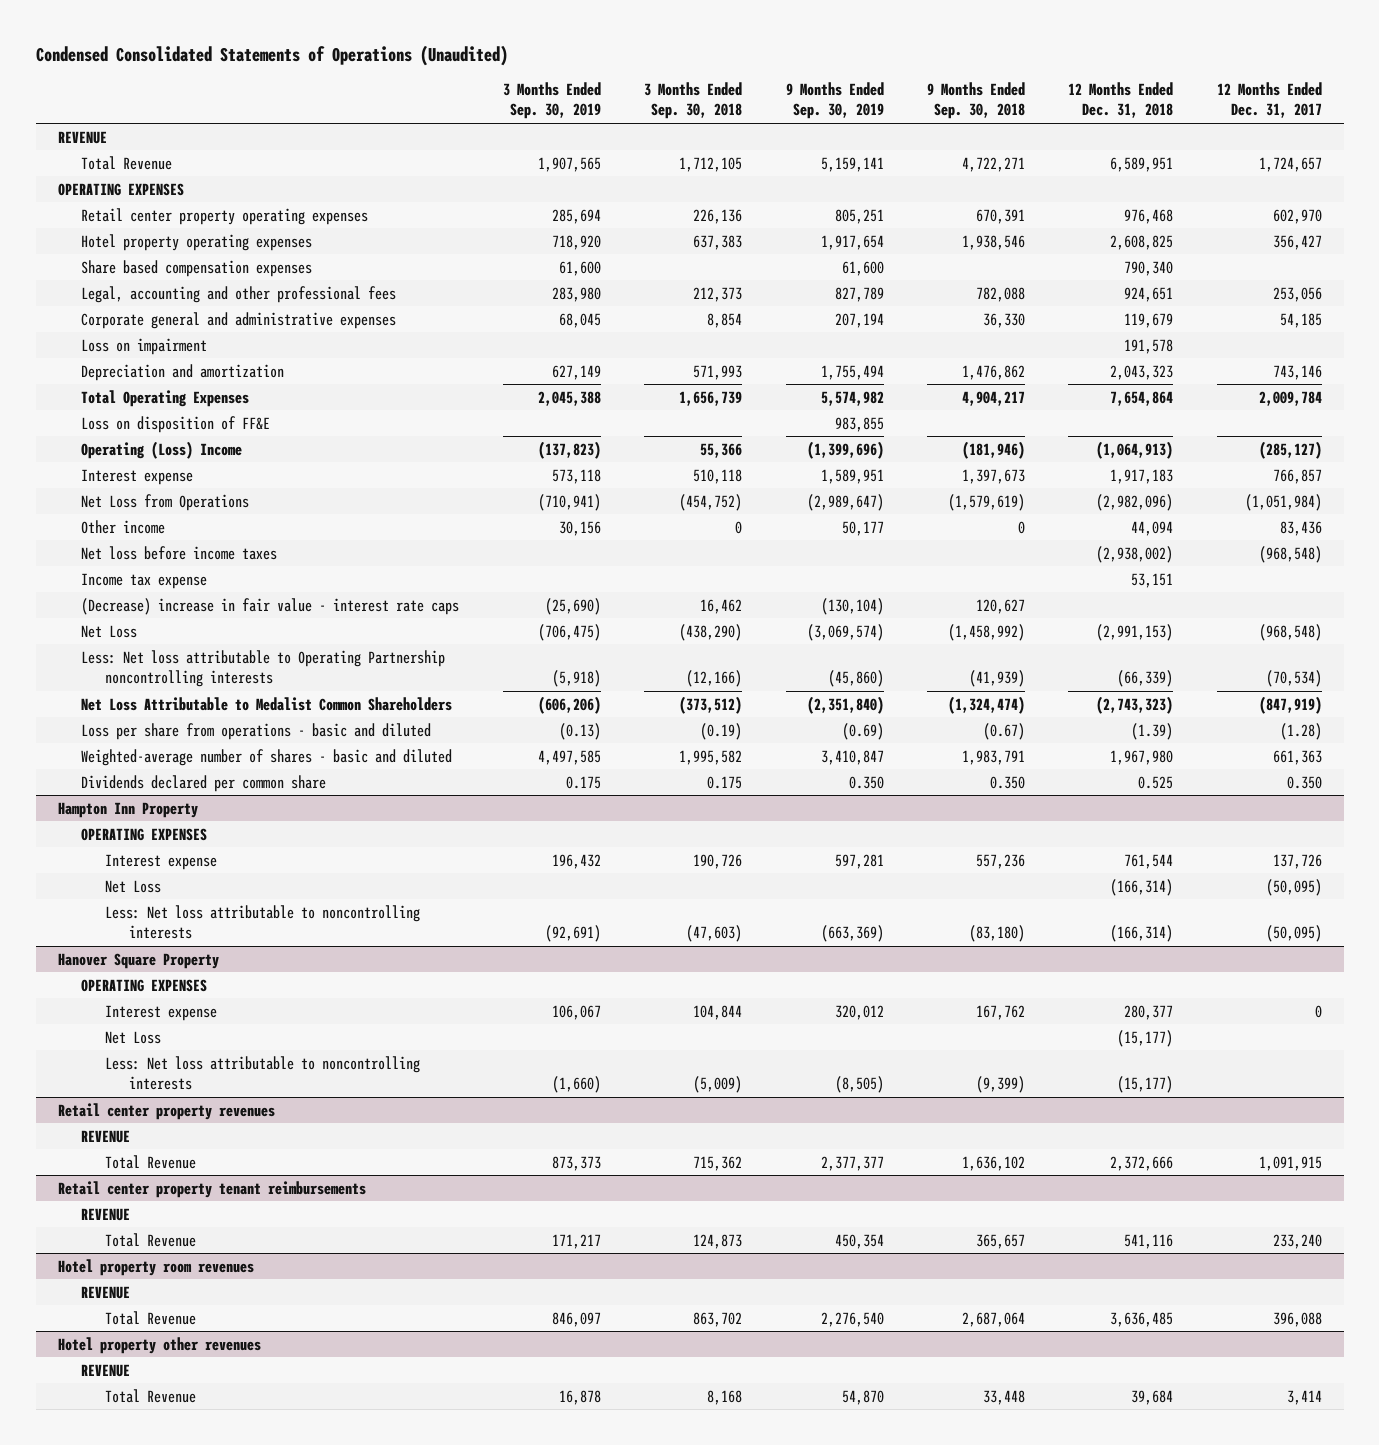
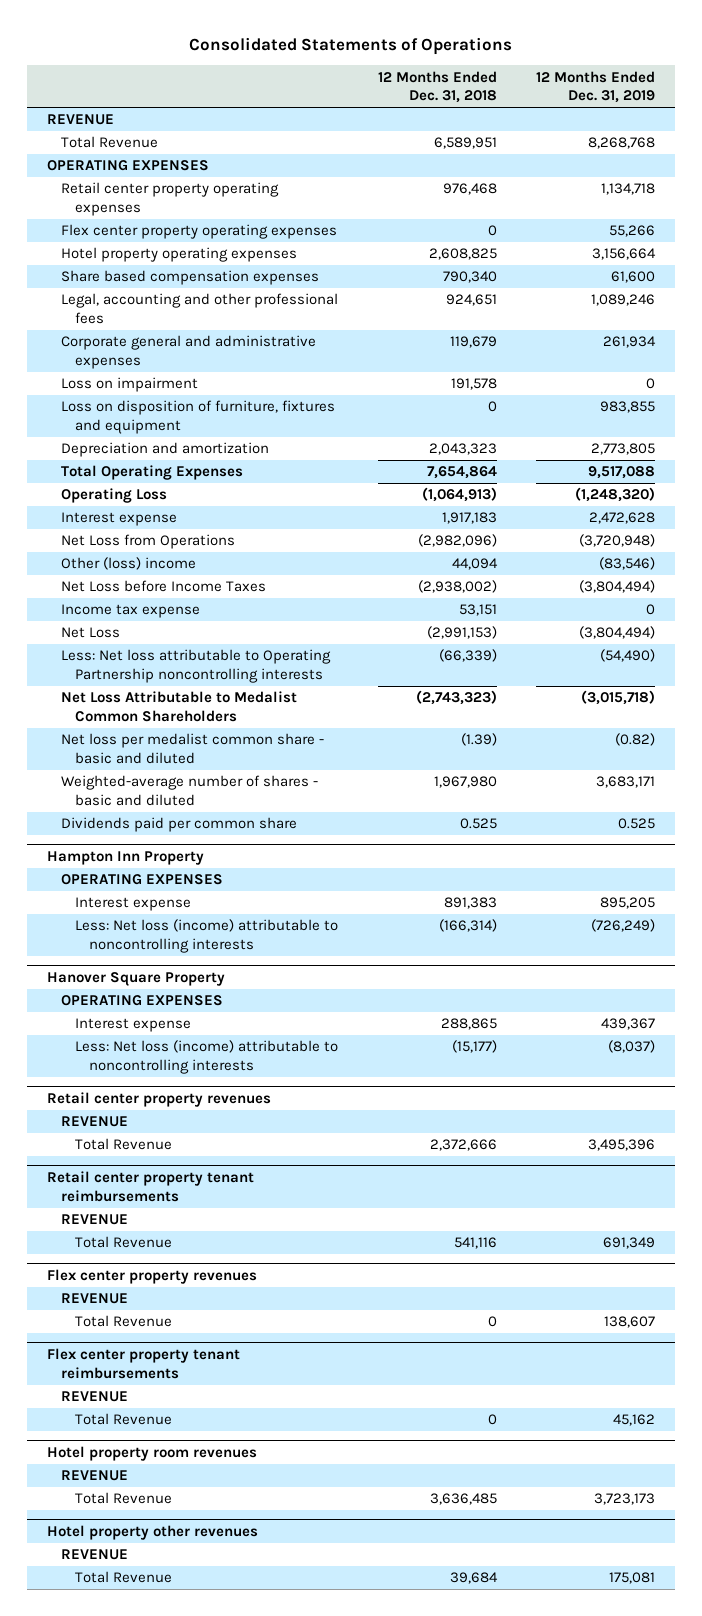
[35,44,508,66] Condensed Consolidated Statements of Operations (Unaudited) -> [189,37,513,56] Consolidated Statements of Operations
[502,82,601,120] 3 Months Ended Sep. 30, 2019 -> none
[644,82,743,120] 3 Months Ended Sep. 30, 2018 -> none
[785,82,884,120] 9 Months Ended Sep. 30, 2019 -> none
[927,82,1026,120] 9 Months Ended Sep. 30, 2018 -> none
[1216,82,1322,119] 12 Months Ended Dec. 31, 2017 -> none
none -> [536,70,656,104] 12 Months Ended Dec. 31, 2019
none -> [61,224,338,240] Flex center property operating expenses
none -> [61,400,336,435] Loss on disposition of furniture, fixtures and equipment
[81,415,271,433] Loss on disposition of FF&E -> none
[81,440,243,459] Operating (Loss) Income -> [61,488,168,504] Operating Loss
[81,519,166,534] Other income -> [61,557,197,571] Other (loss) income
[81,545,278,560] Net loss before income taxes -> [61,580,267,593] Net Loss before Income Taxes
[81,597,460,615] (Decrease) increase in fair value - interest rate caps -> none
[81,722,432,740] Loss per share from operations - basic and diluted -> [61,733,325,765] Net loss per medalist common share - basic and diluted
[81,774,327,792] Dividends declared per common share -> [61,817,298,833] Dividends paid per common share
[105,879,162,893] Net Loss -> none
[1124,853,1174,869] 761,544 -> [443,897,497,910] 891,383
[105,904,421,940] Less: Net loss attributable to noncontrolling interests -> [75,919,339,954] Less: Net loss (income) attributable to noncontrolling interests
[105,1030,162,1044] Net Loss -> none
[1124,1004,1174,1020] 280,377 -> [440,1018,497,1031] 288,865
[105,1055,421,1091] Less: Net loss attributable to noncontrolling interests -> [75,1040,339,1075] Less: Net loss (income) attributable to noncontrolling interests
none -> [46,1268,257,1284] Flex center property revenues
none -> [61,1293,129,1305] REVENUE
none -> [75,1315,173,1328] Total Revenue
none -> [46,1347,240,1379] Flex center property tenant reimbursements
none -> [61,1391,129,1403] REVENUE
none -> [75,1413,173,1426] Total Revenue

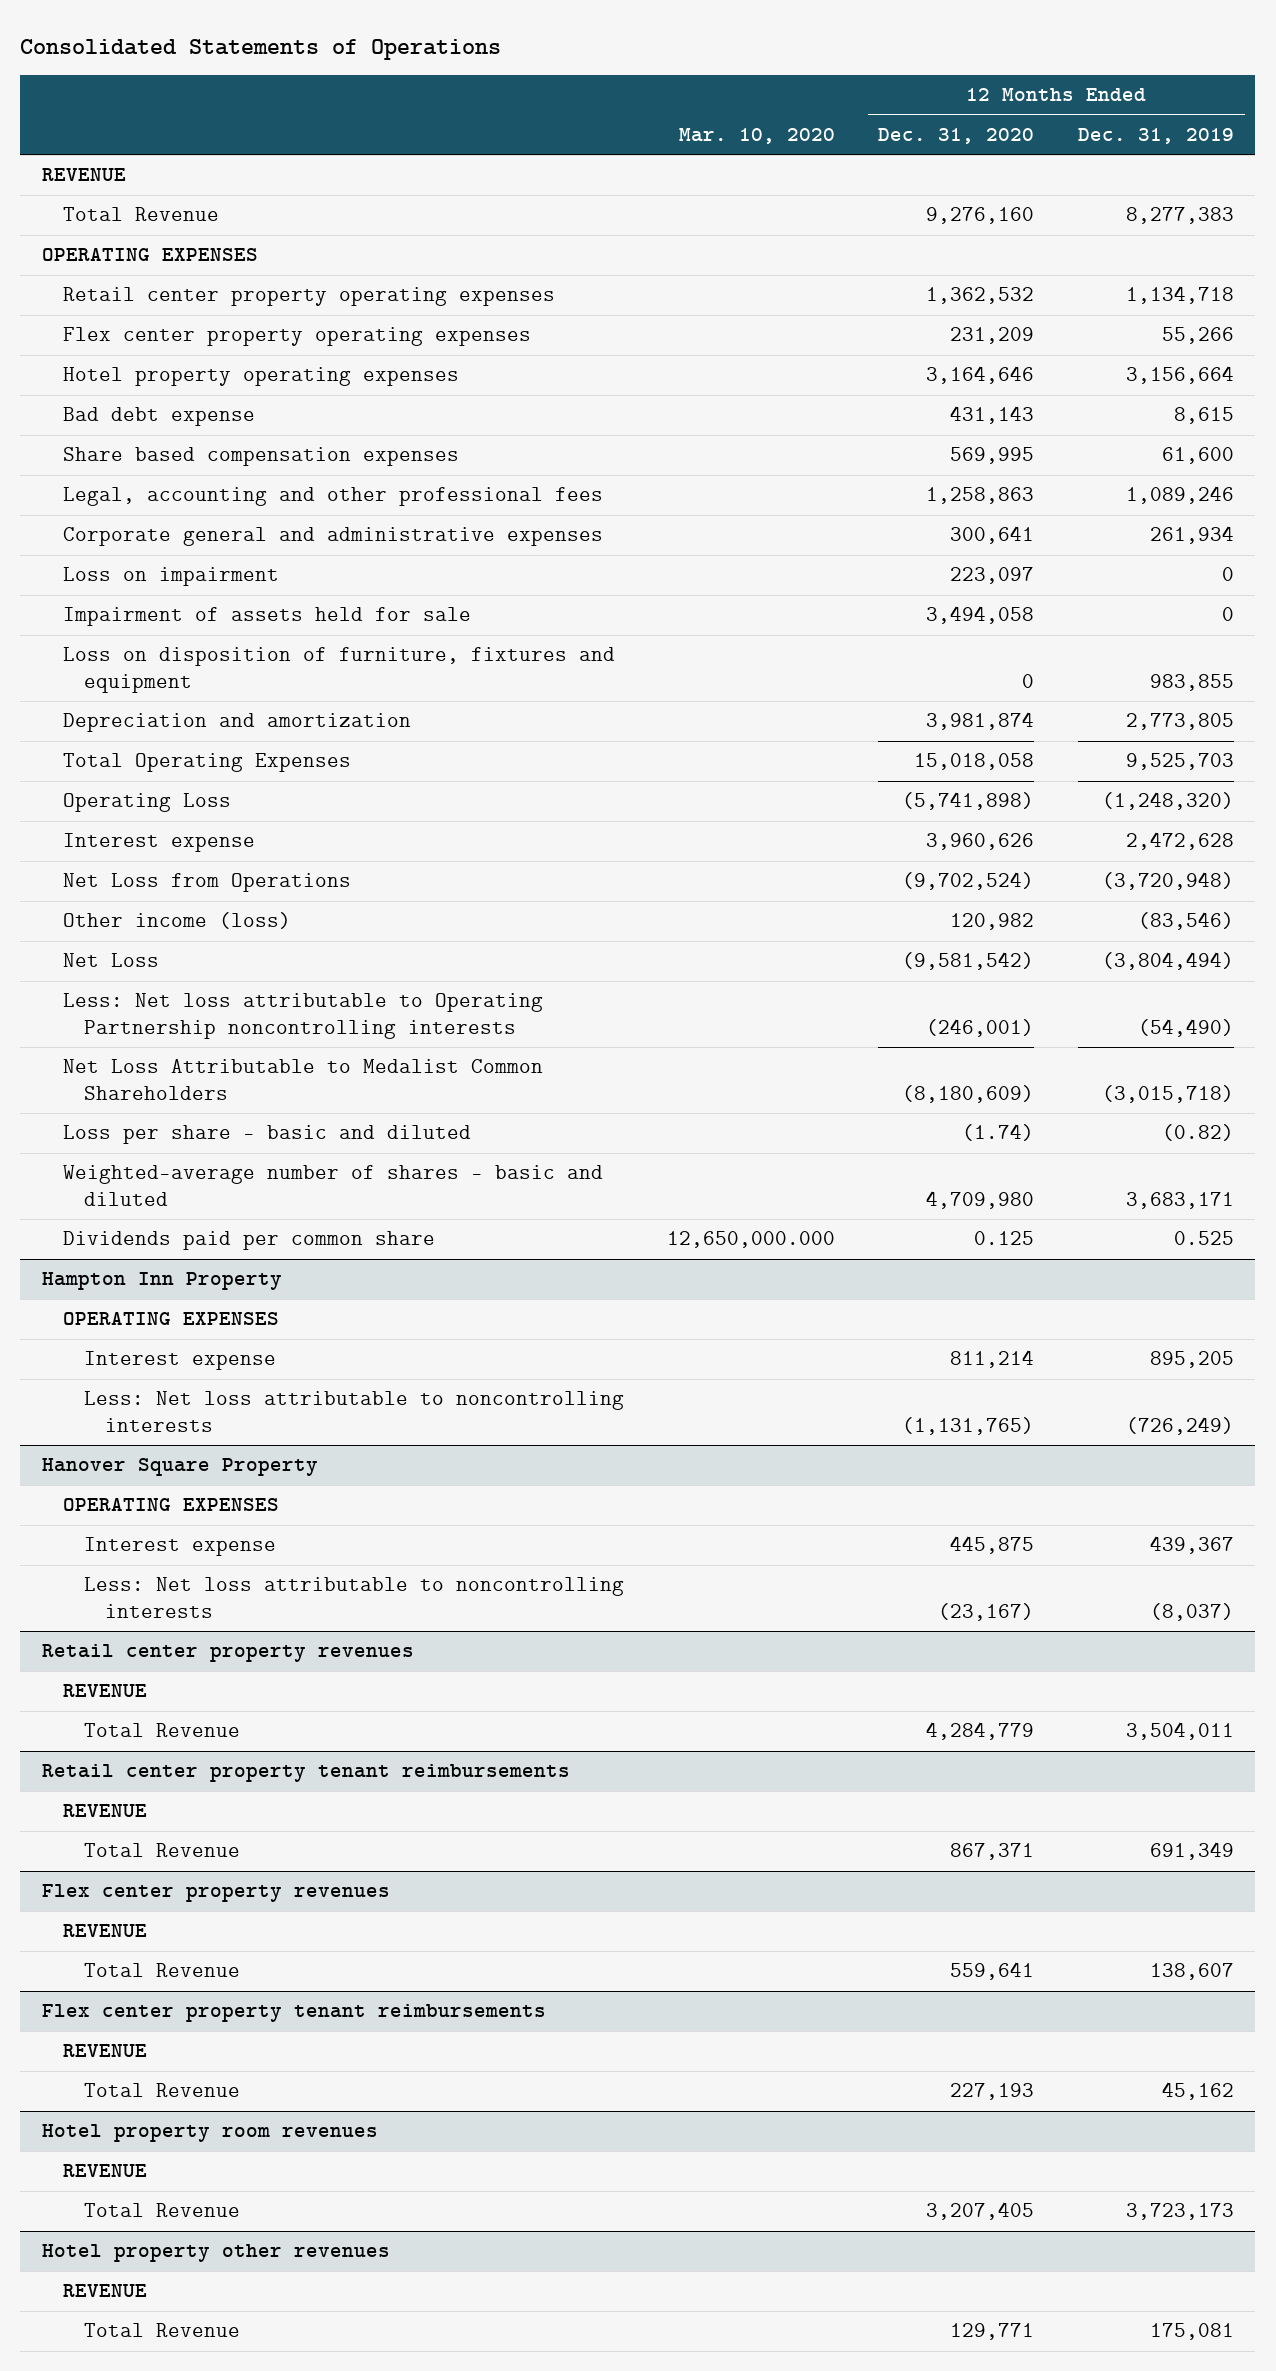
[377,70,497,104] 12 Months Ended Dec. 31, 2018 -> none
none -> [679,127,836,144] Mar. 10, 2020
none -> [878,127,1035,144] Dec. 31, 2020
[588,137,656,150] 8,268,768 -> [1125,207,1234,225] 8,277,383
none -> [62,407,255,427] Bad debt expense
none -> [62,607,471,627] Impairment of assets held for sale
[588,466,656,480] 9,517,088 -> [1125,753,1234,771] 9,525,703
[61,580,267,593] Net Loss before Income Taxes -> none
[61,604,201,619] Income tax expense -> none
[61,557,197,571] Other (loss) income -> [62,912,291,930] Other income (loss)
[61,733,325,765] Net loss per medalist common share - basic and diluted -> [62,1125,471,1145] Loss per share - basic and diluted
[75,919,339,954] Less: Net loss (income) attributable to noncontrolling interests -> [83,1391,624,1433] Less: Net loss attributable to noncontrolling interests
[75,1040,339,1075] Less: Net loss (income) attributable to noncontrolling interests -> [83,1577,624,1619] Less: Net loss attributable to noncontrolling interests
[588,1139,656,1152] 3,495,396 -> [1125,1722,1234,1741] 3,504,011

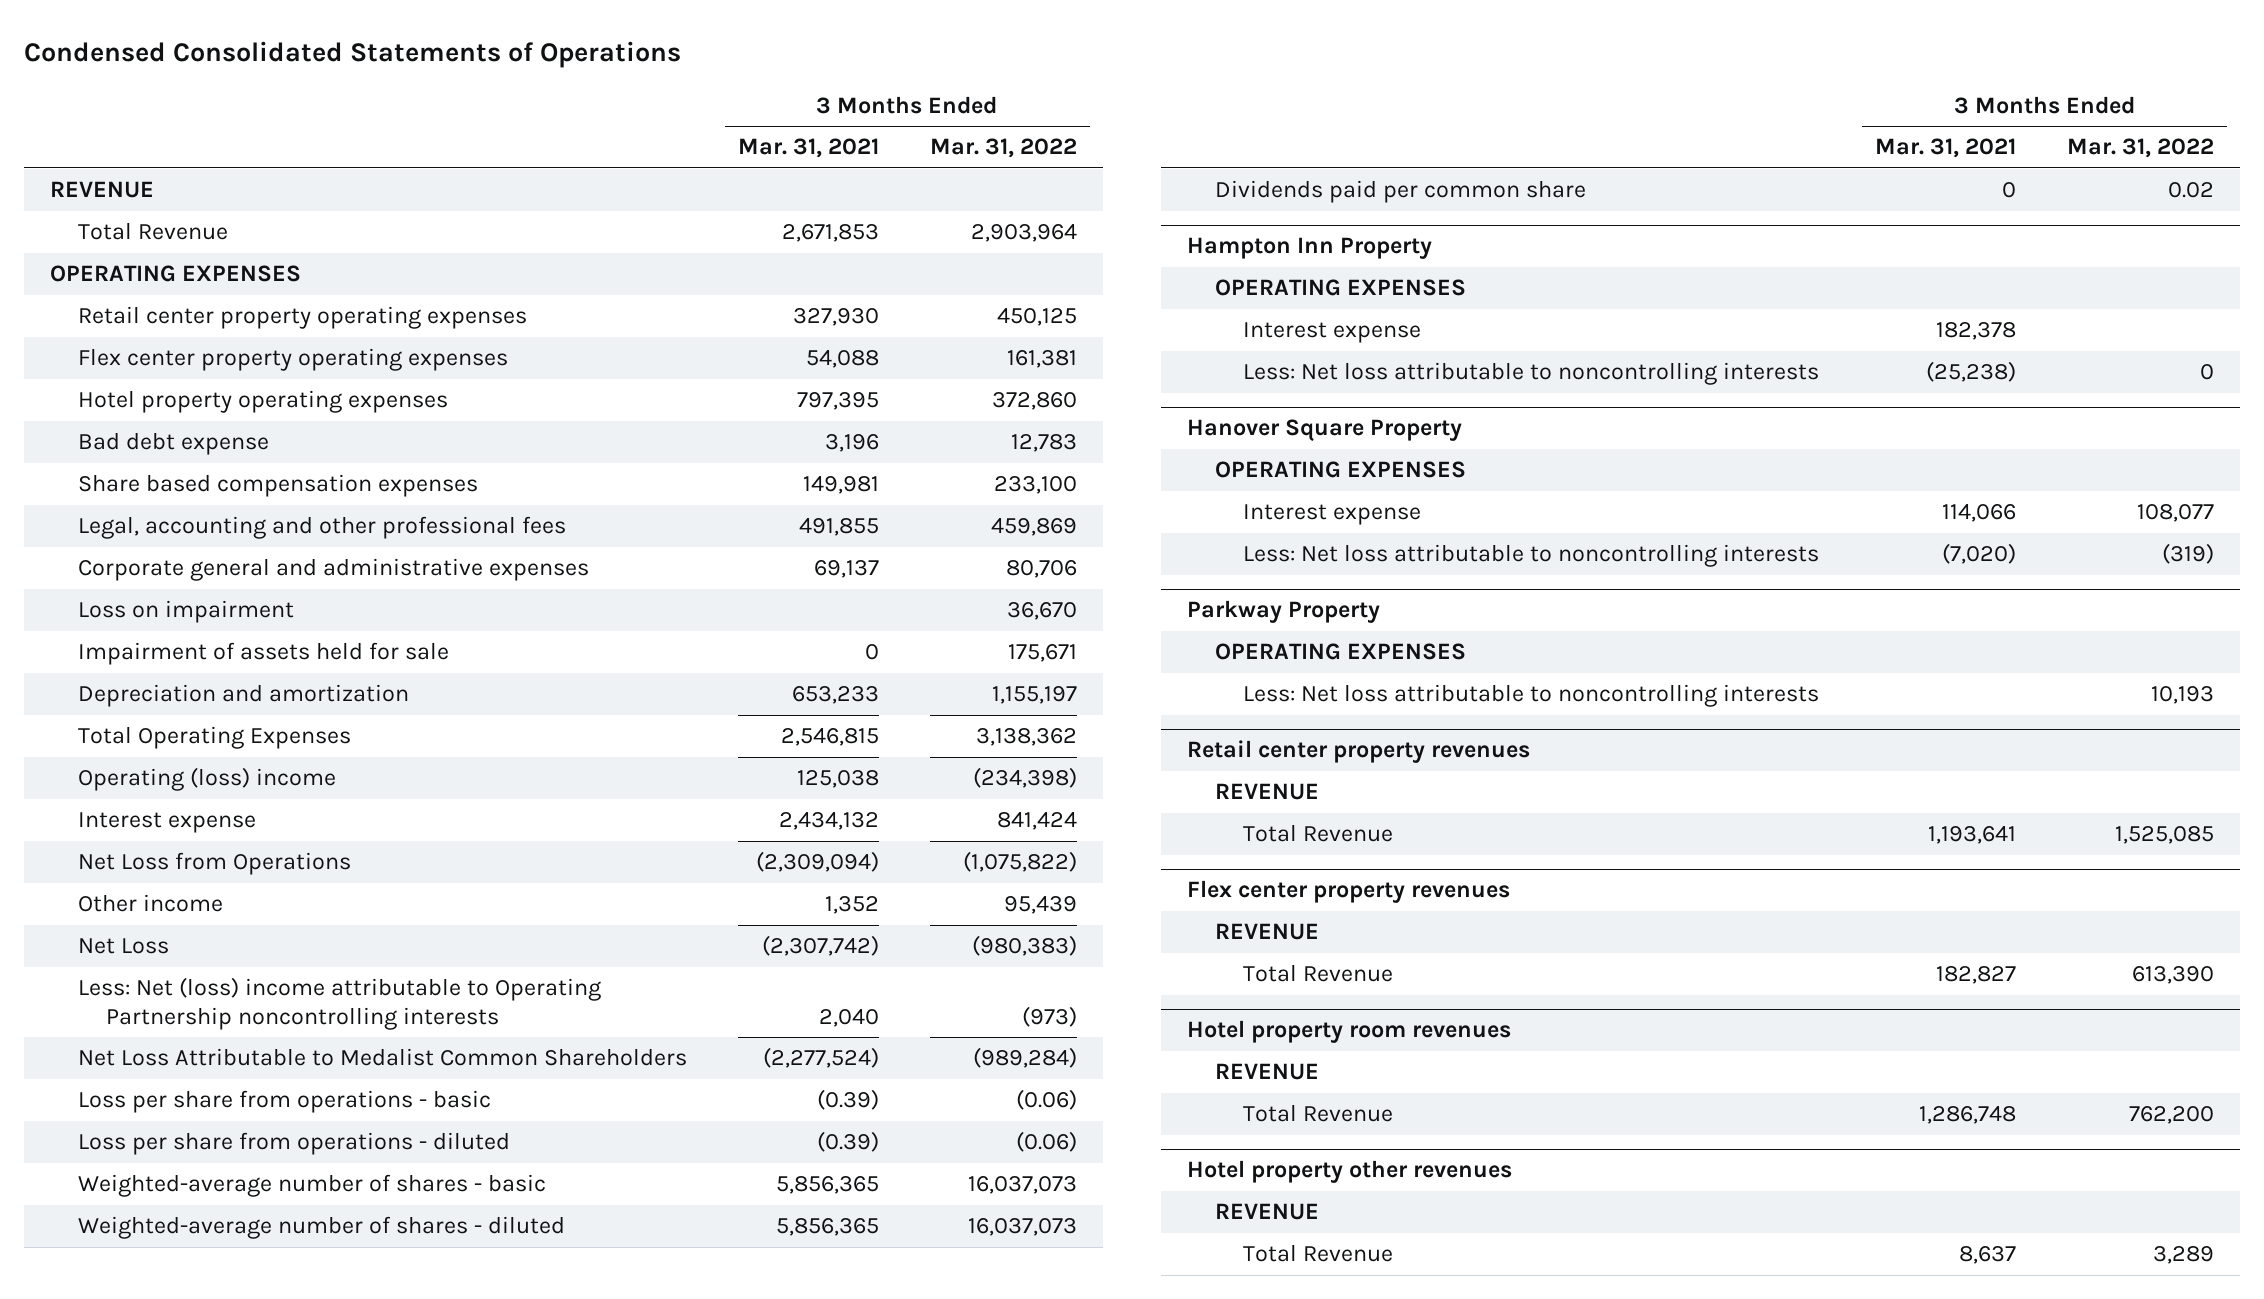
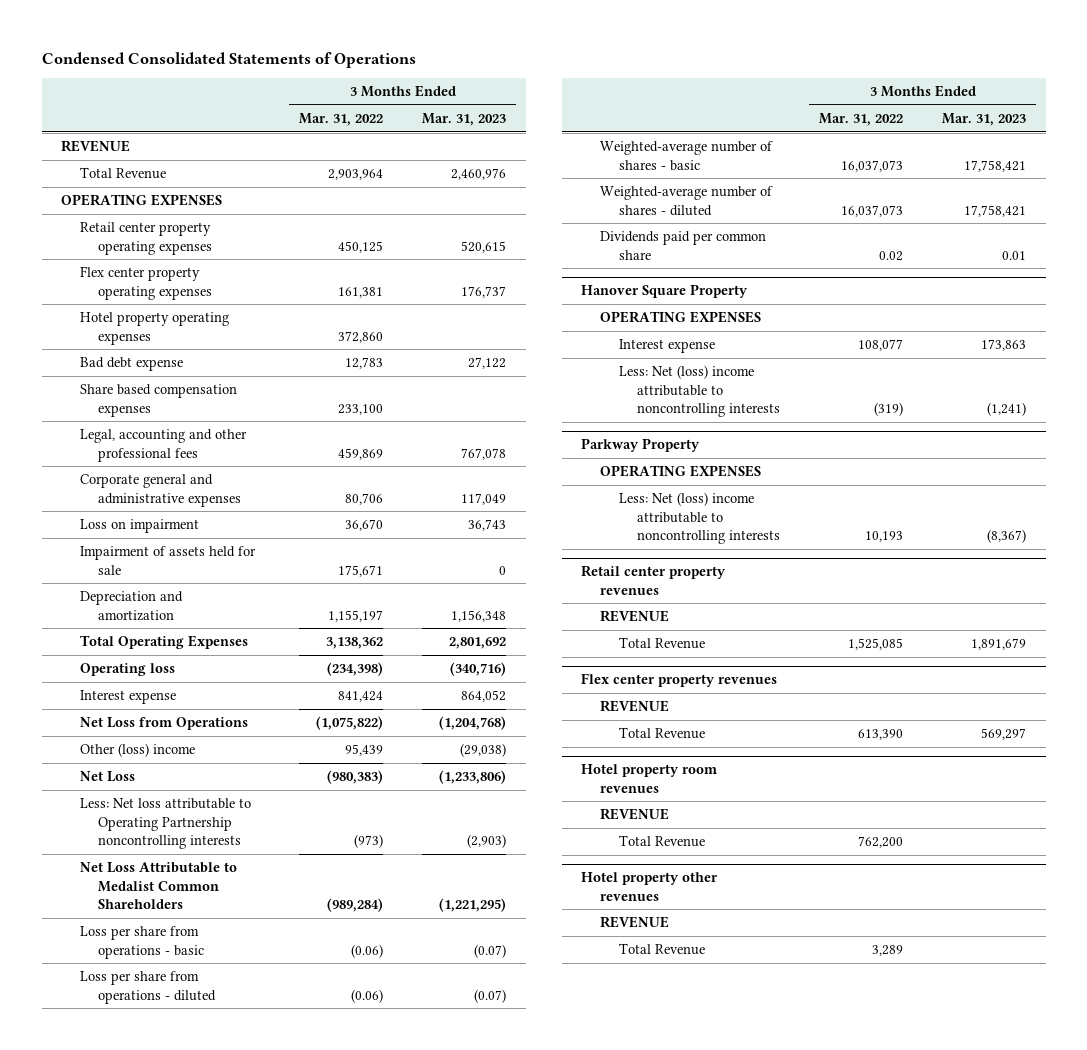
[737,138,879,159] Mar. 31, 2021 -> none
none -> [422,112,507,126] Mar. 31, 2023
[77,767,336,792] Operating (loss) income -> [79,662,175,676] Operating loss
[77,894,223,913] Other income -> [79,742,195,757] Other (loss) income
[77,977,601,1030] Less: Net (loss) income attributable to Operating Partnership noncontrolling interests -> [79,797,251,850] Less: Net loss attributable to Operating Partnership noncontrolling interests
[1187,237,1433,260] Hampton Inn Property -> none
[1215,279,1467,297] OPERATING EXPENSES -> none
[1243,322,1422,344] Interest expense -> none
[1243,362,1820,386] Less: Net loss attributable to noncontrolling interests -> none
[1243,544,1820,568] Less: Net loss attributable to noncontrolling interests -> [618,364,781,418] Less: Net (loss) income attributable to noncontrolling interests
[1243,684,1820,708] Less: Net loss attributable to noncontrolling interests -> [618,491,781,545] Less: Net (loss) income attributable to noncontrolling interests

